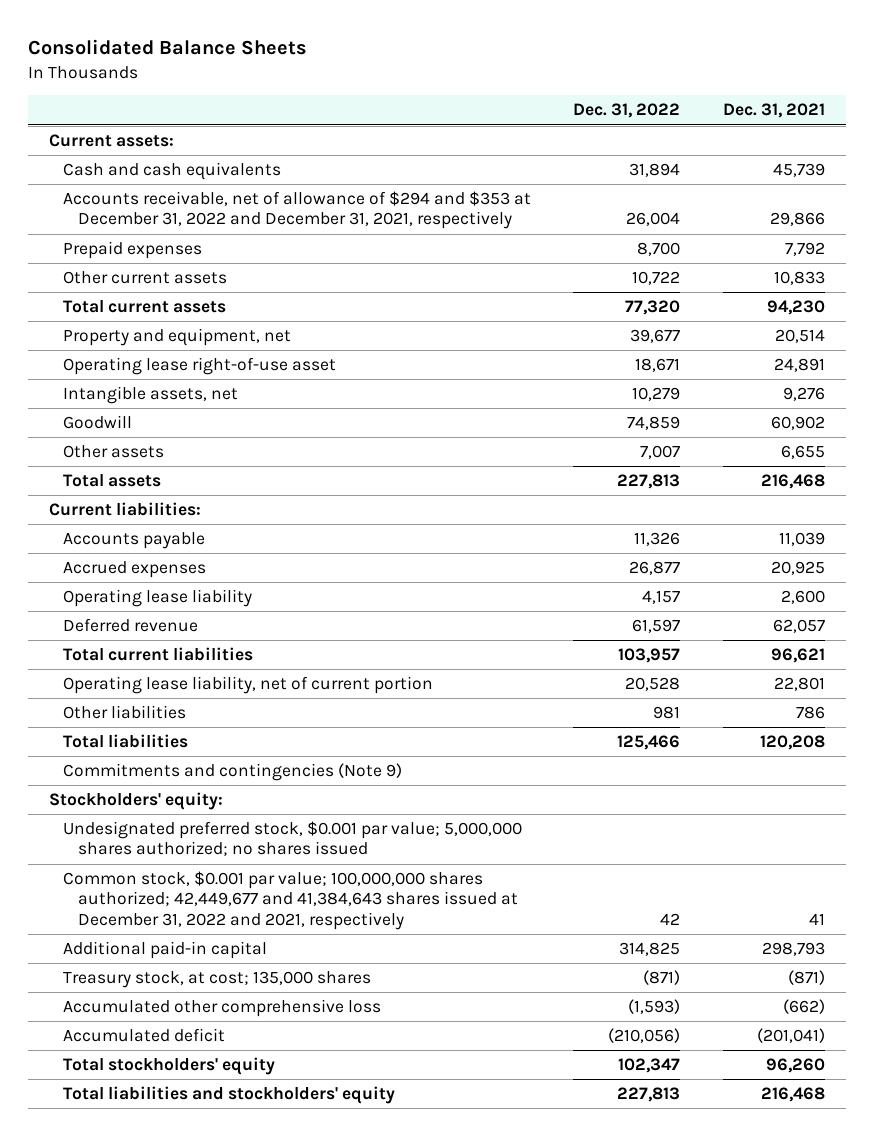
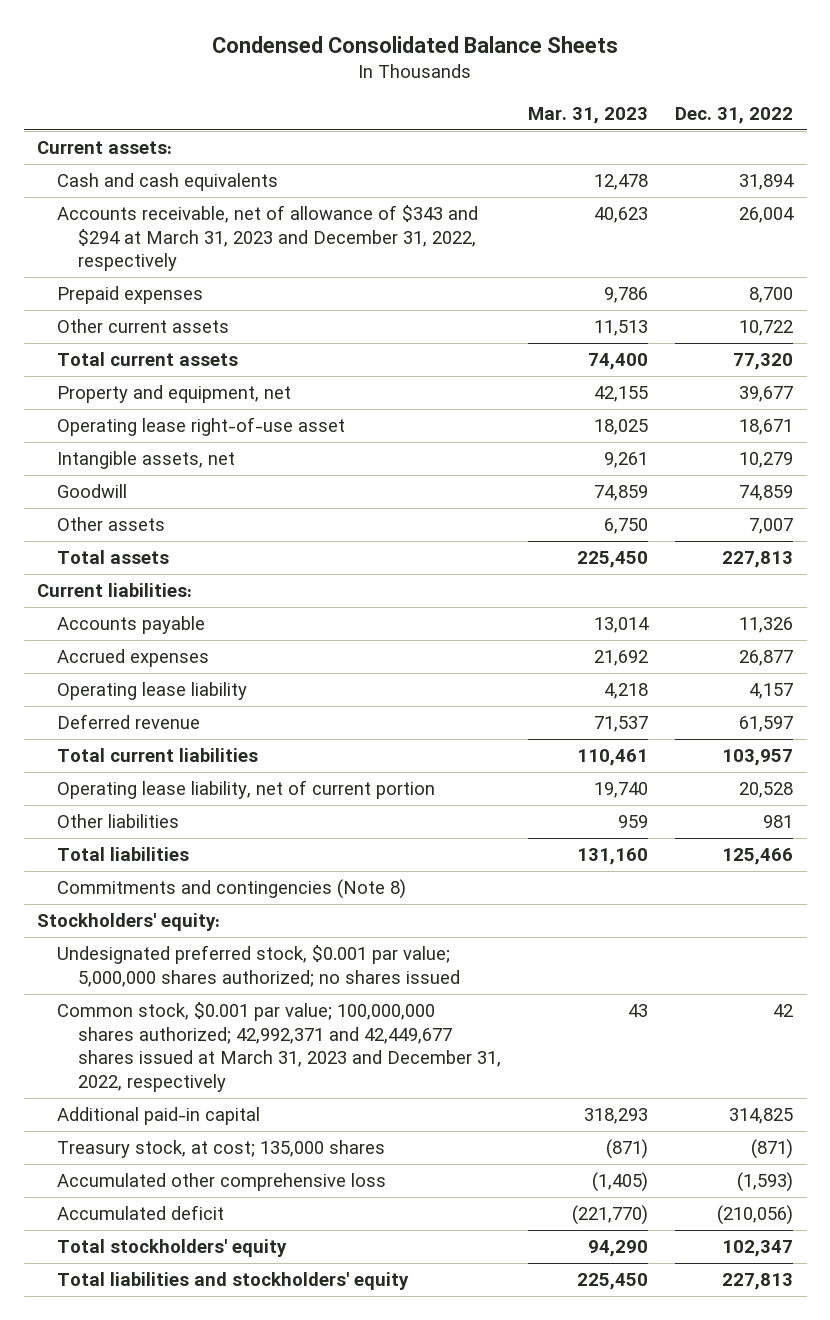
[27,39,307,56] Consolidated Balance Sheets -> [212,35,619,53] Condensed Consolidated Balance Sheets
[722,103,825,119] Dec. 31, 2021 -> none
none -> [527,106,648,124] Mar. 31, 2023
[63,191,532,230] Accounts receivable, net of allowance of $294 and $353 at December 31, 2022 and December 31, 2021, respectively -> [57,205,479,272] Accounts receivable, net of allowance of $343 and $294 at March 31, 2023 and December 31, 2022, respectively
[63,763,403,782] Commitments and contingencies (Note 9) -> [57,879,407,900] Commitments and contingencies (Note 8)
[63,871,518,930] Common stock, $0.001 par value; 100,000,000 shares authorized; 42,449,677 and 41,384,643 shares issued at December 31, 2022 and 2021, respectively -> [57,1002,501,1092] Common stock, $0.001 par value; 100,000,000 shares authorized; 42,992,371 and 42,449,677 shares issued at March 31, 2023 and December 31, 2022, respectively

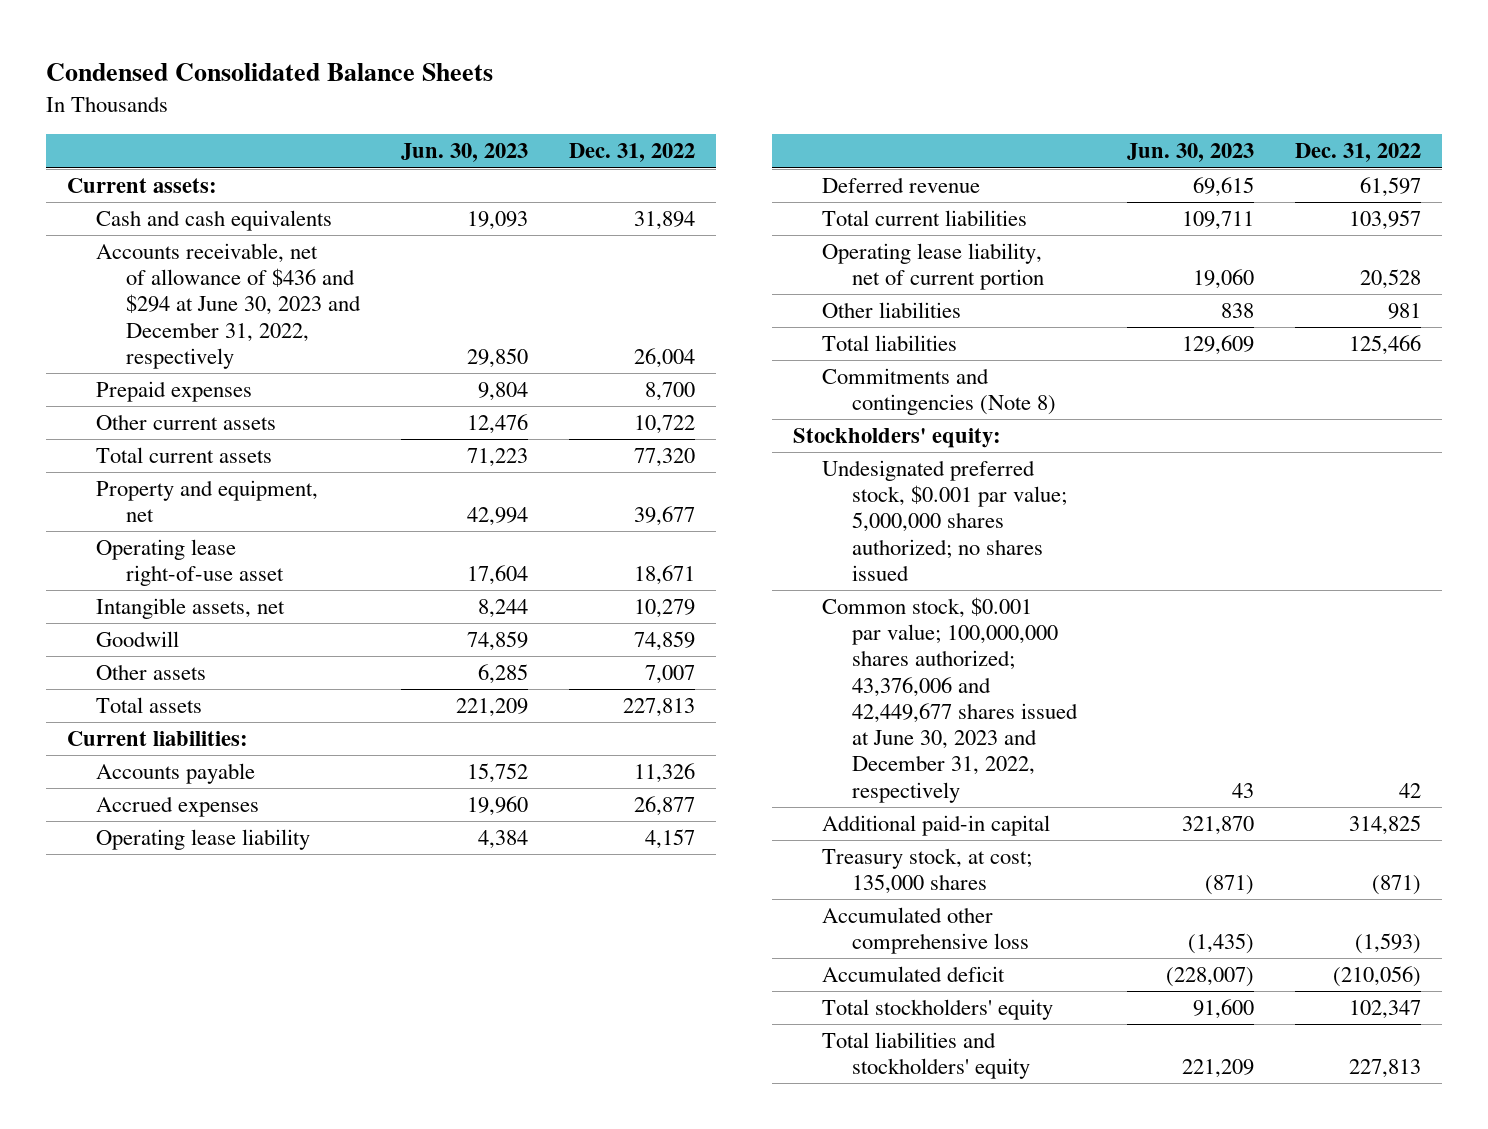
[527,106,648,124] Mar. 31, 2023 -> none
none -> [400,143,528,163] Jun. 30, 2023
[57,205,479,272] Accounts receivable, net of allowance of $343 and $294 at March 31, 2023 and December 31, 2022, respectively -> [96,243,361,369] Accounts receivable, net of allowance of $436 and $294 at June 30, 2023 and December 31, 2022, respectively
[57,1002,501,1092] Common stock, $0.001 par value; 100,000,000 shares authorized; 42,992,371 and 42,449,677 shares issued at March 31, 2023 and December 31, 2022, respectively -> [822,597,1078,803] Common stock, $0.001 par value; 100,000,000 shares authorized; 43,376,006 and 42,449,677 shares issued at June 30, 2023 and December 31, 2022, respectively

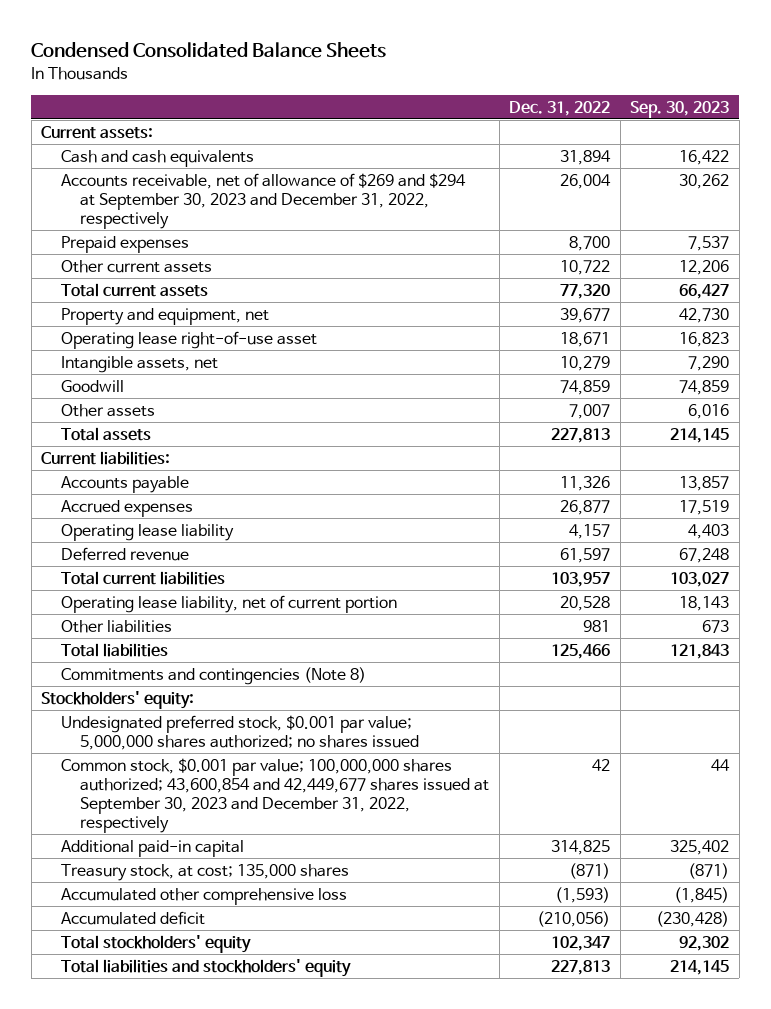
[400,143,528,163] Jun. 30, 2023 -> none
none -> [630,100,730,118] Sep. 30, 2023
[96,243,361,369] Accounts receivable, net of allowance of $436 and $294 at June 30, 2023 and December 31, 2022, respectively -> [60,172,466,229] Accounts receivable, net of allowance of $269 and $294 at September 30, 2023 and December 31, 2022, respectively
[822,597,1078,803] Common stock, $0.001 par value; 100,000,000 shares authorized; 43,376,006 and 42,449,677 shares issued at June 30, 2023 and December 31, 2022, respectively -> [60,757,490,833] Common stock, $0.001 par value; 100,000,000 shares authorized; 43,600,854 and 42,449,677 shares issued at September 30, 2023 and December 31, 2022, respectively

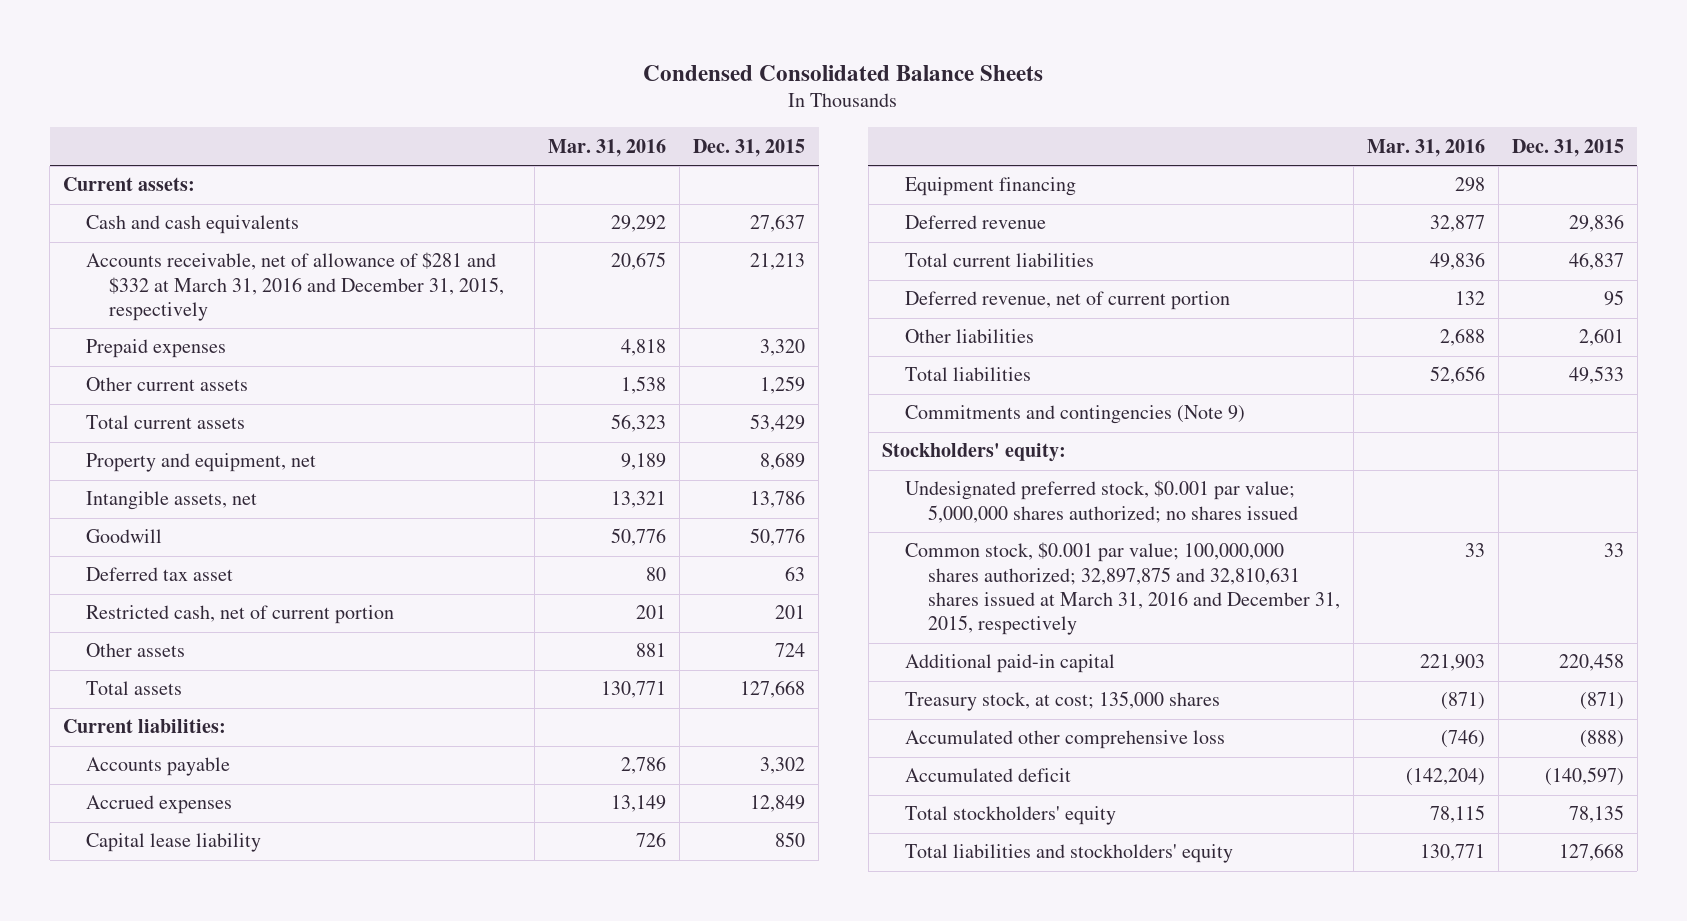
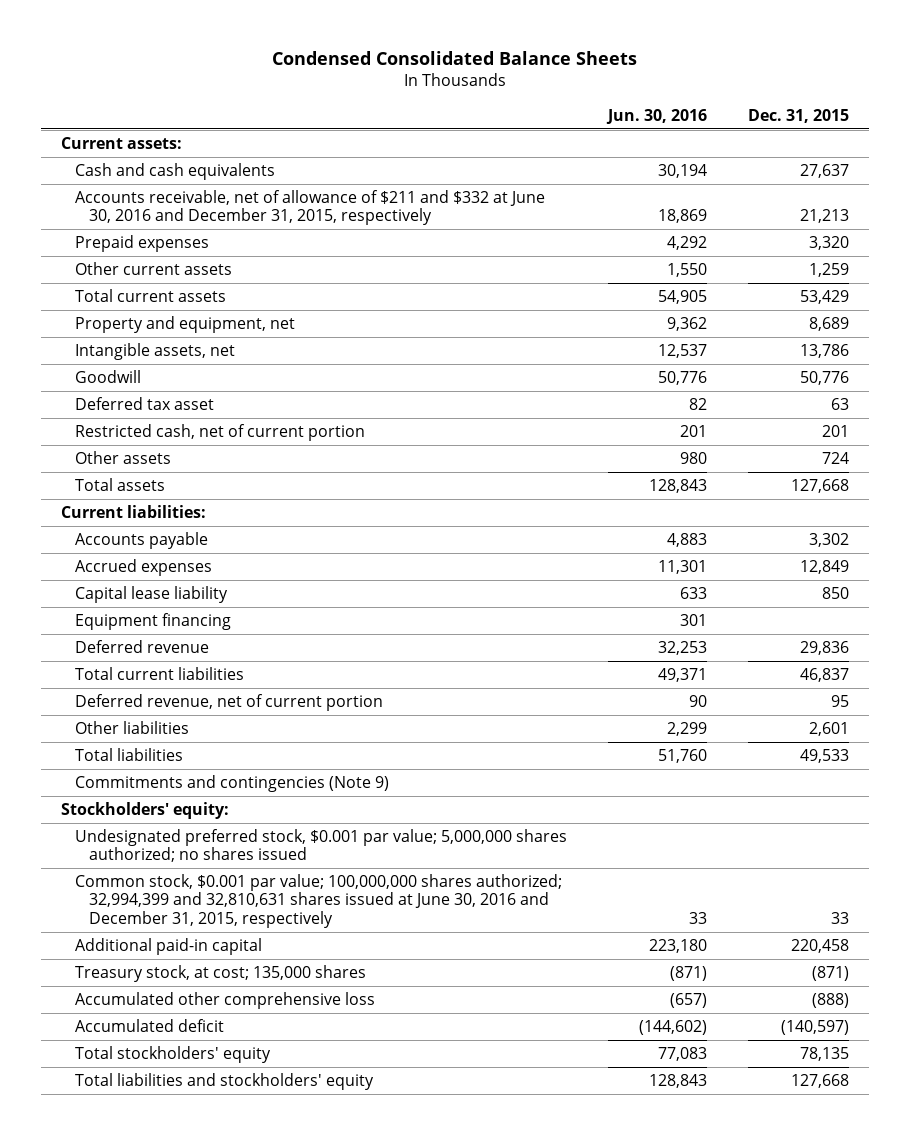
[548,138,667,157] Mar. 31, 2016 -> none
none -> [605,108,707,124] Jun. 30, 2016
[86,252,505,322] Accounts receivable, net of allowance of $281 and $332 at March 31, 2016 and December 31, 2015, respectively -> [75,189,546,226] Accounts receivable, net of allowance of $211 and $332 at June 30, 2016 and December 31, 2015, respectively
[904,542,1340,636] Common stock, $0.001 par value; 100,000,000 shares authorized; 32,897,875 and 32,810,631 shares issued at March 31, 2016 and December 31, 2015, respectively -> [75,873,563,929] Common stock, $0.001 par value; 100,000,000 shares authorized; 32,994,399 and 32,810,631 shares issued at June 30, 2016 and December 31, 2015, respectively

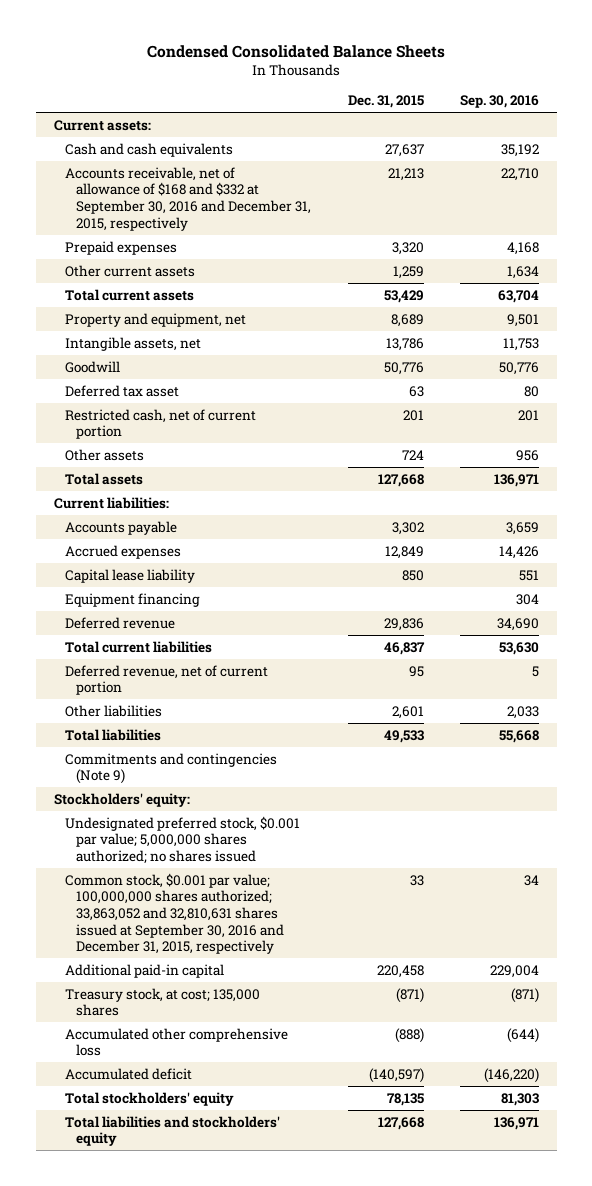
[605,108,707,124] Jun. 30, 2016 -> none
none -> [459,95,539,109] Sep. 30, 2016
[75,189,546,226] Accounts receivable, net of allowance of $211 and $332 at June 30, 2016 and December 31, 2015, respectively -> [64,166,312,231] Accounts receivable, net of allowance of $168 and $332 at September 30, 2016 and December 31, 2015, respectively
[75,873,563,929] Common stock, $0.001 par value; 100,000,000 shares authorized; 32,994,399 and 32,810,631 shares issued at June 30, 2016 and December 31, 2015, respectively -> [64,872,285,955] Common stock, $0.001 par value; 100,000,000 shares authorized; 33,863,052 and 32,810,631 shares issued at September 30, 2016 and December 31, 2015, respectively

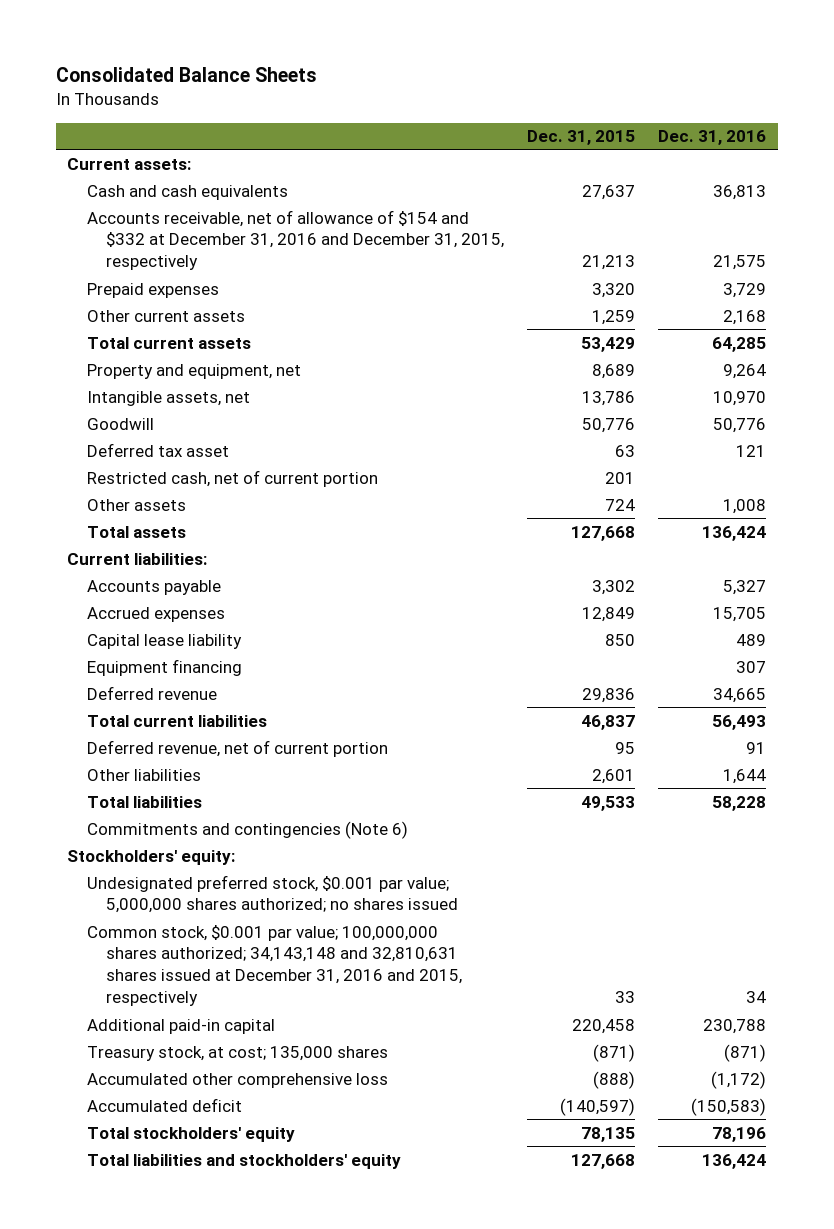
[147,44,446,58] Condensed Consolidated Balance Sheets -> [55,67,317,83] Consolidated Balance Sheets
[459,95,539,109] Sep. 30, 2016 -> none
none -> [658,130,767,146] Dec. 31, 2016
[64,166,312,231] Accounts receivable, net of allowance of $168 and $332 at September 30, 2016 and December 31, 2015, respectively -> [86,209,505,271] Accounts receivable, net of allowance of $154 and $332 at December 31, 2016 and December 31, 2015, respectively
[64,752,277,785] Commitments and contingencies (Note 9) -> [86,820,408,839] Commitments and contingencies (Note 6)
[64,872,285,955] Common stock, $0.001 par value; 100,000,000 shares authorized; 33,863,052 and 32,810,631 shares issued at September 30, 2016 and December 31, 2015, respectively -> [86,924,463,1007] Common stock, $0.001 par value; 100,000,000 shares authorized; 34,143,148 and 32,810,631 shares issued at December 31, 2016 and 2015, respectively

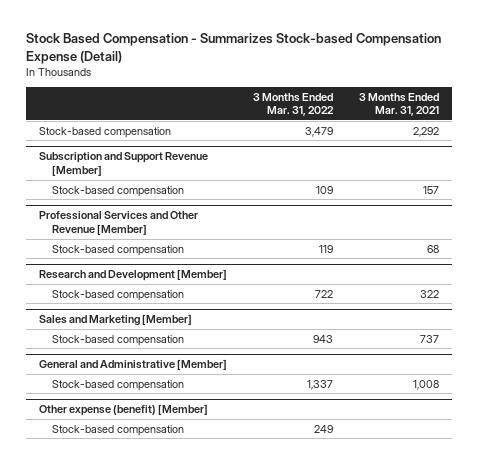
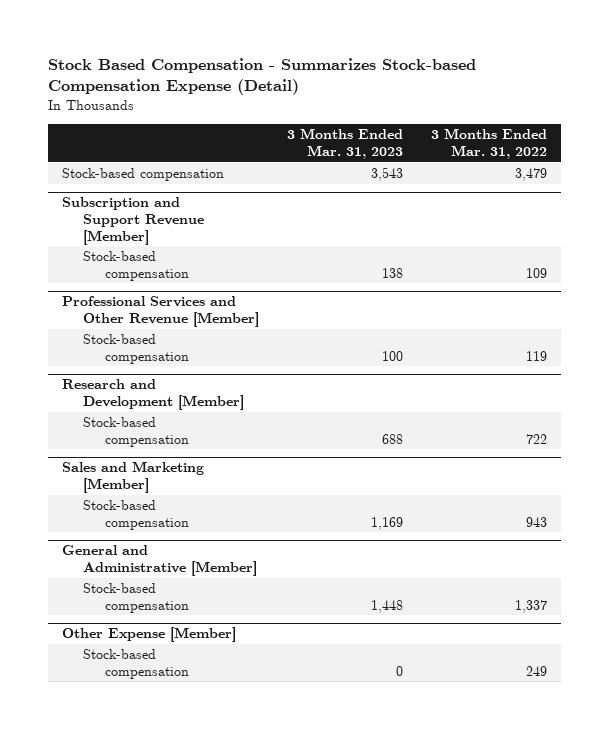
[358,92,439,117] 3 Months Ended Mar. 31, 2021 -> none
none -> [287,128,404,160] 3 Months Ended Mar. 31, 2023
[39,404,209,417] Other expense (benefit) [Member] -> [62,627,237,643] Other Expense [Member]

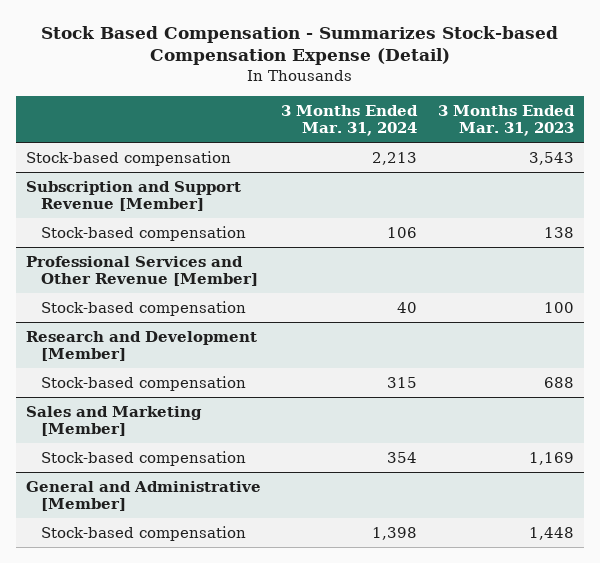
[431,128,548,160] 3 Months Ended Mar. 31, 2022 -> none
none -> [281,104,419,137] 3 Months Ended Mar. 31, 2024
[62,627,237,643] Other Expense [Member] -> none
[83,649,189,679] Stock-based compensation -> none

